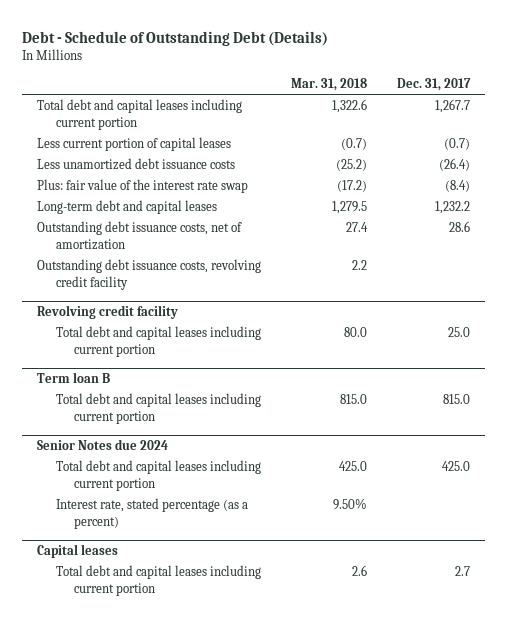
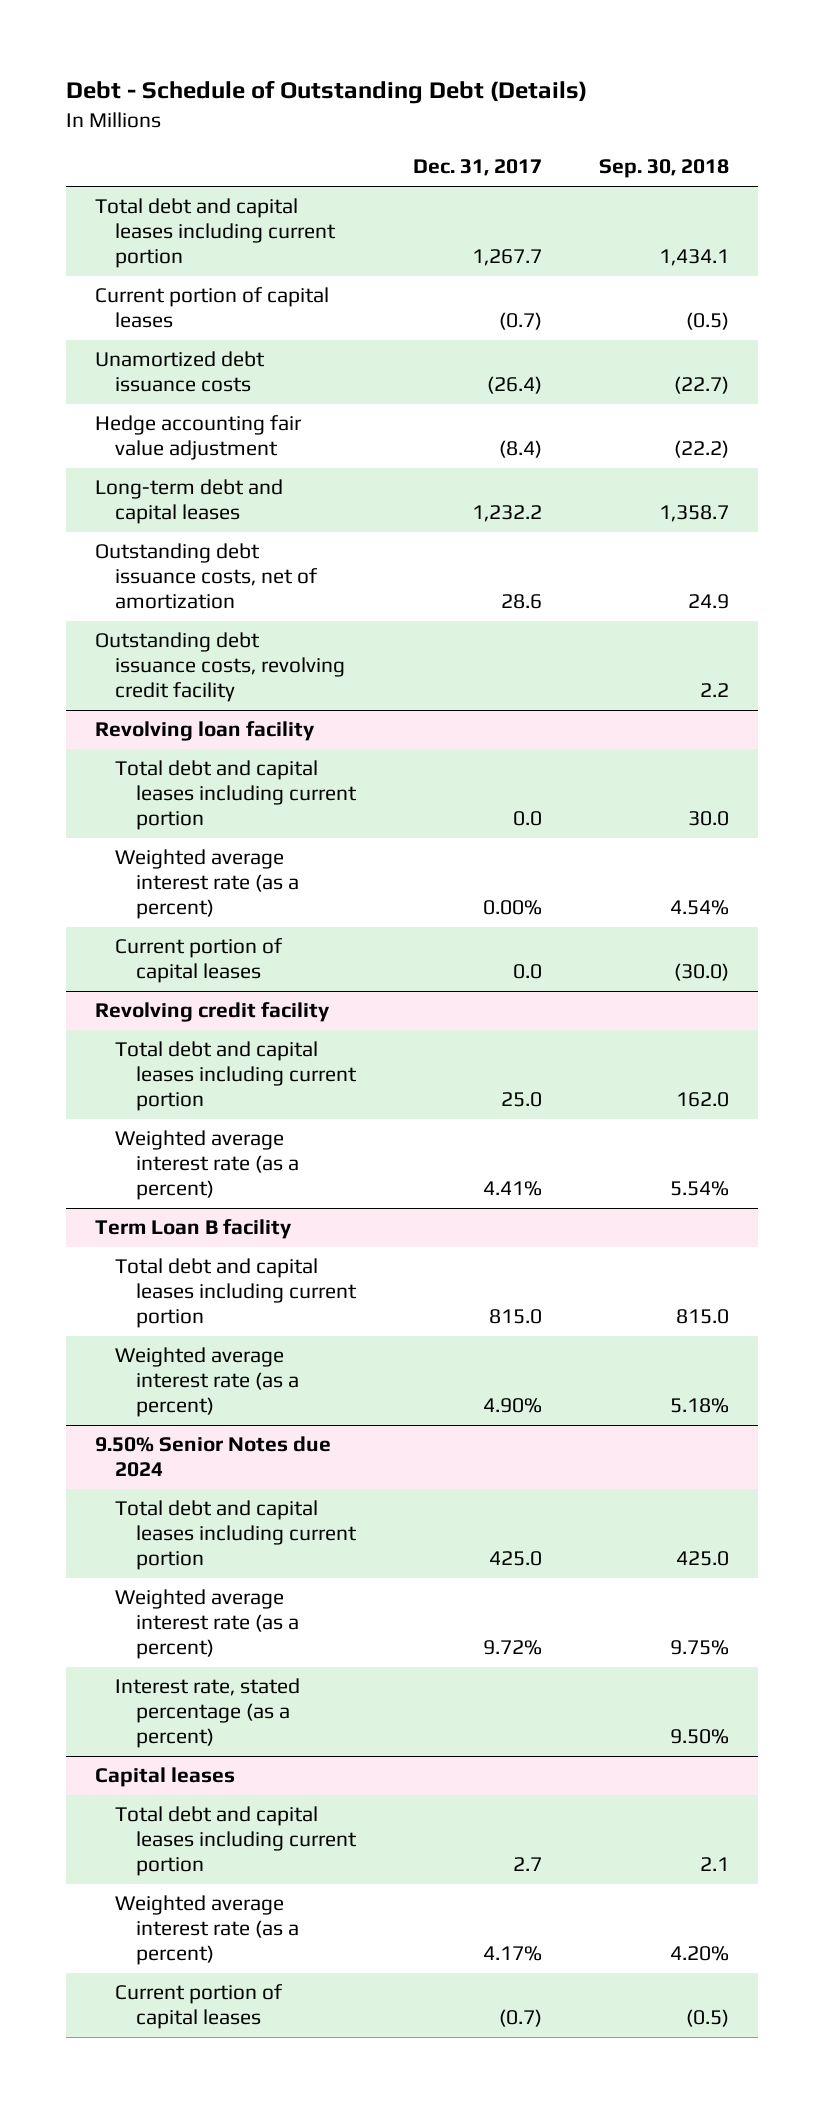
[291,78,368,92] Mar. 31, 2018 -> none
none -> [599,159,730,179] Sep. 30, 2018
[37,136,232,151] Less current portion of capital leases -> [94,287,329,329] Current portion of capital leases
[37,157,236,170] Less unamortized debt issuance costs -> [94,351,265,393] Unamortized debt issuance costs
[37,178,249,193] Plus: fair value of the interest rate swap -> [94,415,302,461] Hedge accounting fair value adjustment
none -> [94,721,315,742] Revolving loan facility
none -> [115,760,358,831] Total debt and capital leases including current portion
none -> [115,849,300,920] Weighted average interest rate (as a percent)
none -> [115,938,284,984] Current portion of capital leases
none -> [115,1130,300,1201] Weighted average interest rate (as a percent)
[37,372,111,384] Term loan B -> [94,1219,292,1240] Term Loan B facility
none -> [115,1347,300,1418] Weighted average interest rate (as a percent)
[37,439,169,451] Senior Notes due 2024 -> [94,1436,331,1478] 9.50% Senior Notes due 2024
none -> [115,1589,300,1660] Weighted average interest rate (as a percent)
none -> [115,1895,300,1966] Weighted average interest rate (as a percent)
none -> [115,1984,284,2030] Current portion of capital leases

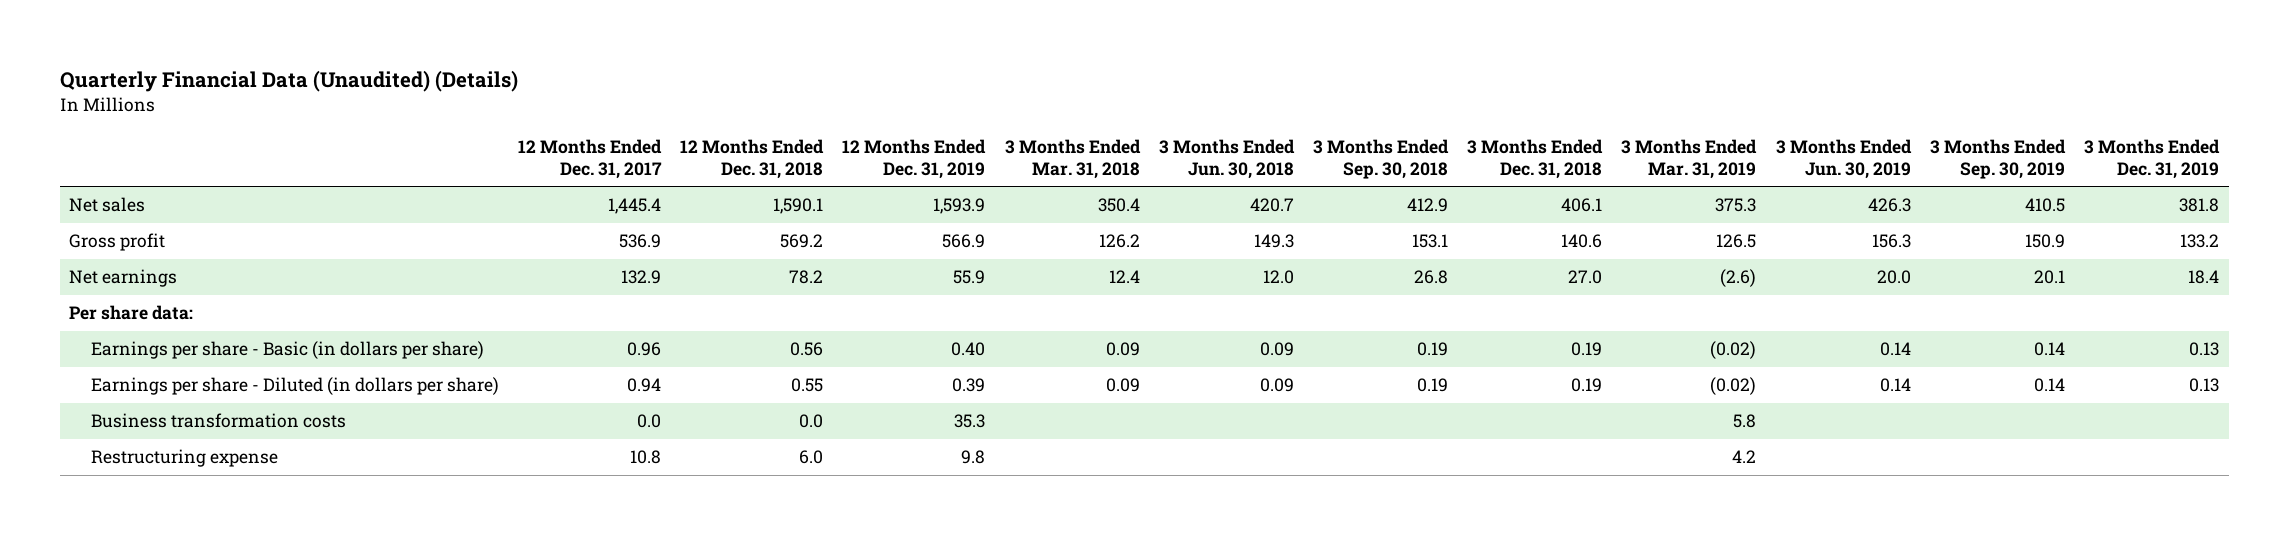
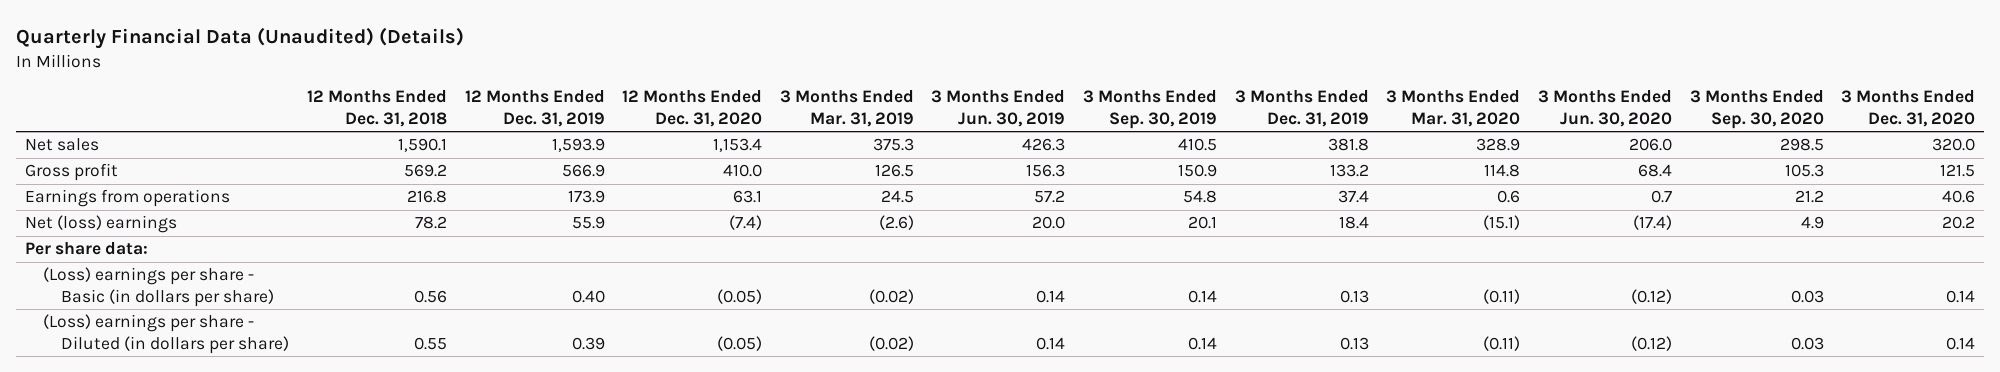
[517,138,662,179] 12 Months Ended Dec. 31, 2017 -> none
[1004,138,1141,179] 3 Months Ended Mar. 31, 2018 -> none
[1158,138,1295,179] 3 Months Ended Jun. 30, 2018 -> none
[1312,138,1449,179] 3 Months Ended Sep. 30, 2018 -> none
[1467,138,1604,179] 3 Months Ended Dec. 31, 2018 -> none
none -> [622,90,763,127] 12 Months Ended Dec. 31, 2020
none -> [1386,90,1521,127] 3 Months Ended Mar. 31, 2020
none -> [1538,90,1673,127] 3 Months Ended Jun. 30, 2020
none -> [1689,90,1824,129] 3 Months Ended Sep. 30, 2020
none -> [1841,90,1976,127] 3 Months Ended Dec. 31, 2020
none -> [24,189,230,208] Earnings from operations
[69,269,178,288] Net earnings -> [24,215,177,234] Net (loss) earnings
[90,413,346,429] Business transformation costs -> none
[90,449,278,468] Restructuring expense -> none
[90,341,484,360] Earnings per share - Basic (in dollars per share) -> [43,267,275,307] (Loss) earnings per share - Basic (in dollars per share)
[90,377,499,396] Earnings per share - Diluted (in dollars per share) -> [43,314,290,354] (Loss) earnings per share - Diluted (in dollars per share)

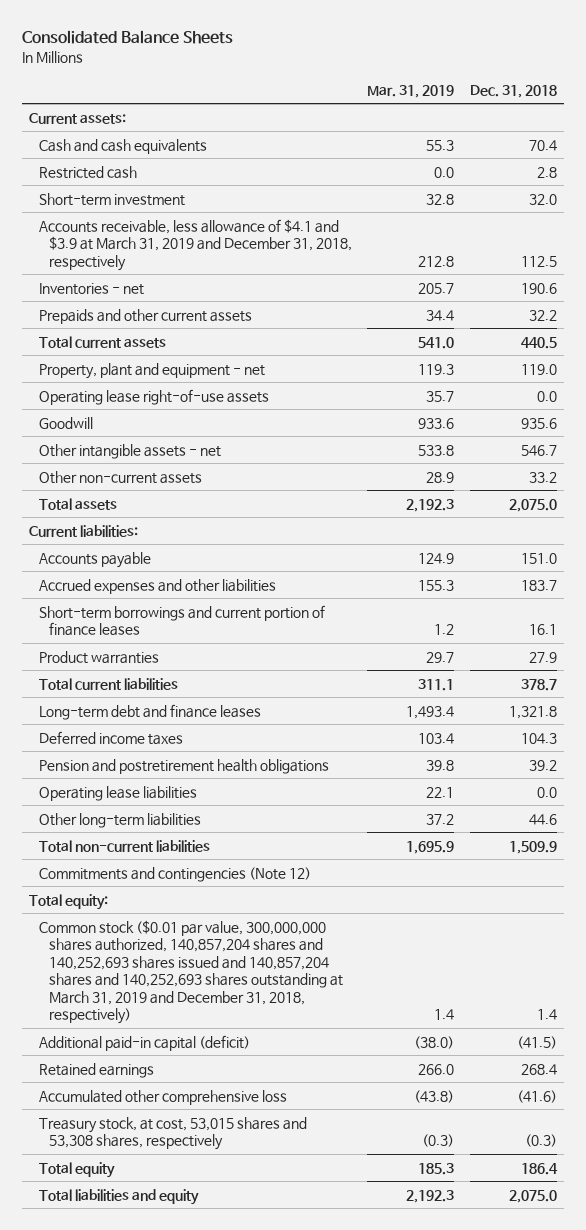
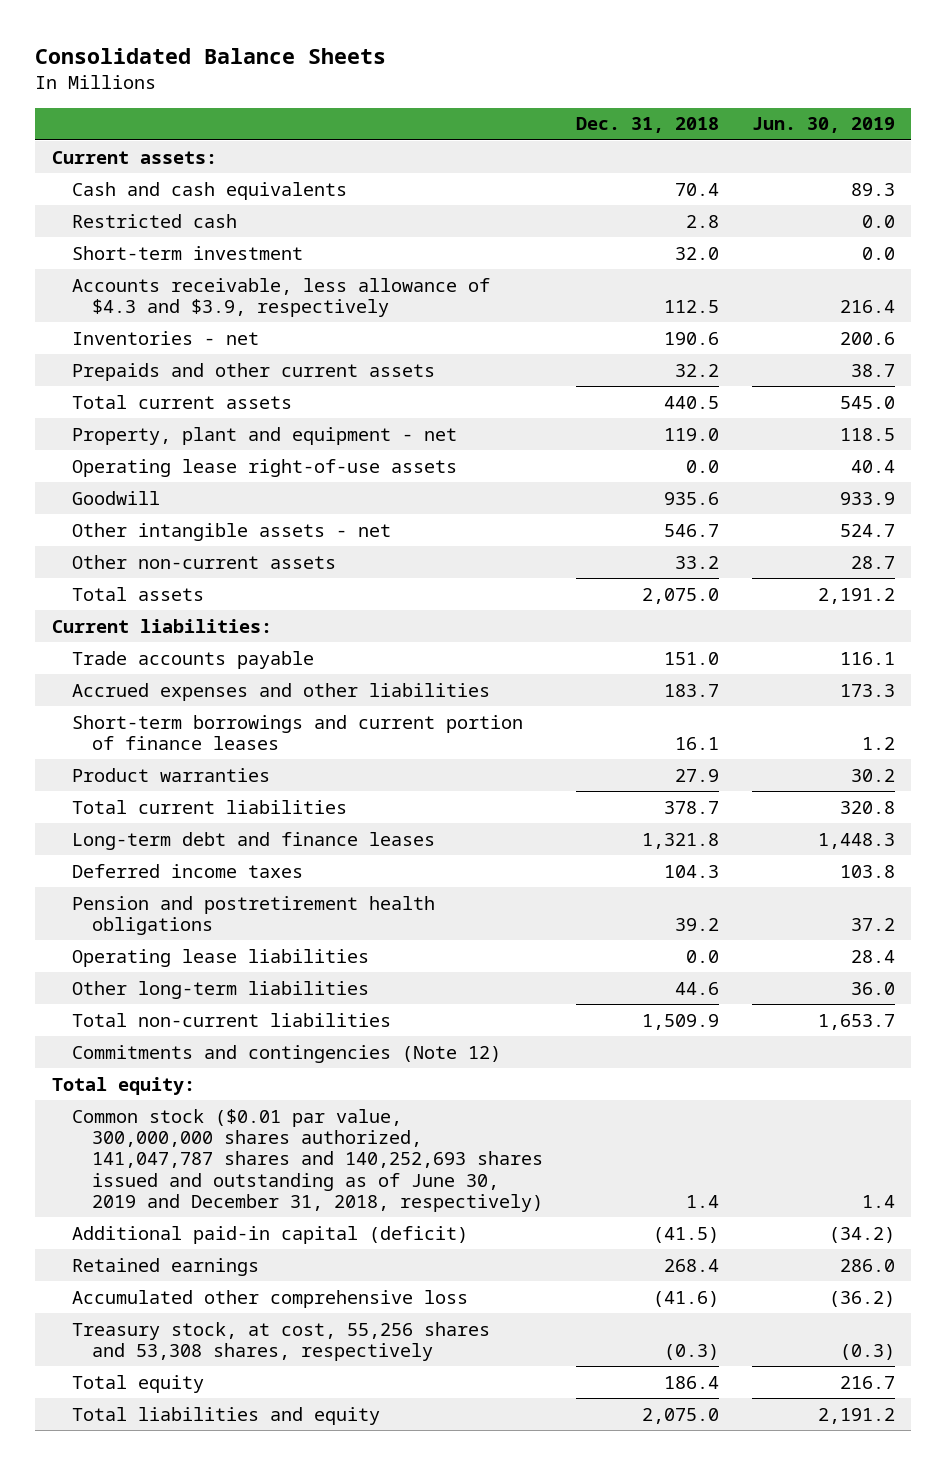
[367,84,455,98] Mar. 31, 2019 -> none
none -> [751,117,895,134] Jun. 30, 2019
[39,218,353,271] Accounts receivable, less allowance of $4.1 and $3.9 at March 31, 2019 and December 31, 2018, respectively -> [71,277,490,317] Accounts receivable, less allowance of $4.3 and $3.9, respectively
[39,551,152,568] Accounts payable -> [71,650,314,669] Trade accounts payable
[39,919,344,1025] Common stock ($0.01 par value, 300,000,000 shares authorized, 140,857,204 shares and 140,252,693 shares issued and 140,857,204 shares and 140,252,693 shares outstanding at March 31, 2019 and December 31, 2018, respectively) -> [71,1108,544,1213] Common stock ($0.01 par value, 300,000,000 shares authorized, 141,047,787 shares and 140,252,693 shares issued and outstanding as of June 30, 2019 and December 31, 2018, respectively)
[39,1116,308,1151] Treasury stock, at cost, 53,015 shares and 53,308 shares, respectively -> [71,1321,490,1361] Treasury stock, at cost, 55,256 shares and 53,308 shares, respectively

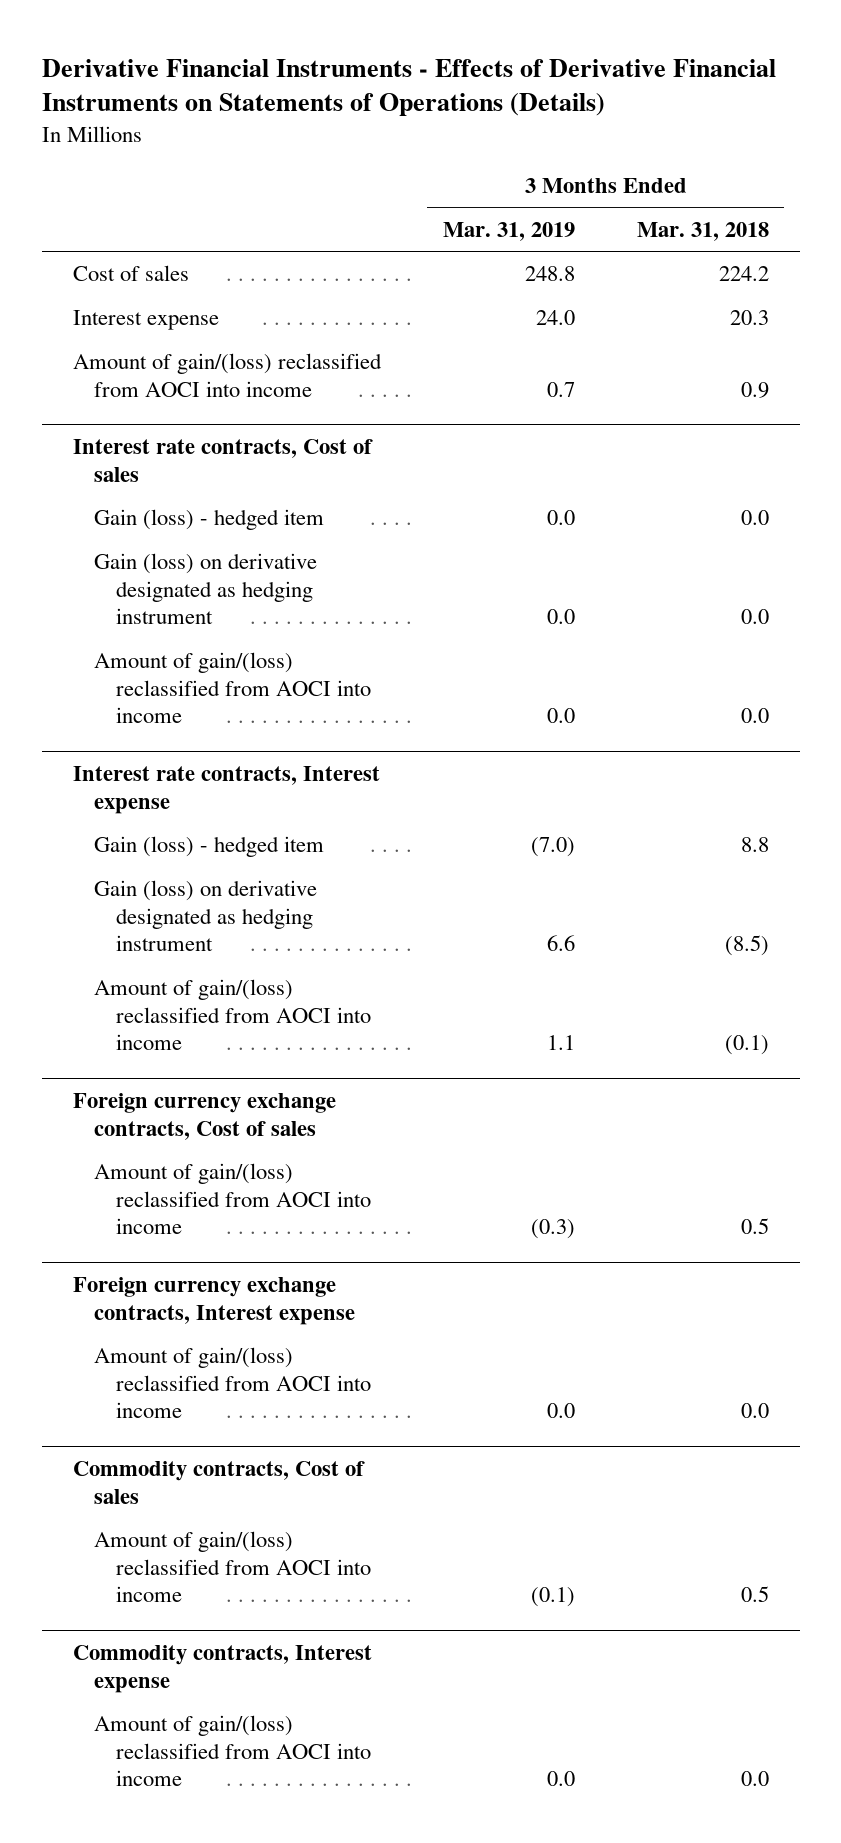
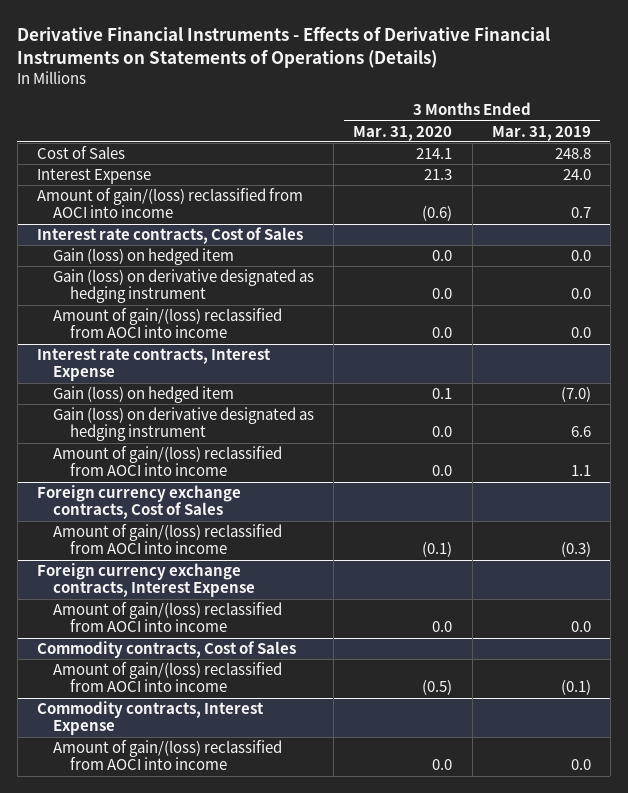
[636,221,769,241] Mar. 31, 2018 -> none
none -> [353,125,453,141] Mar. 31, 2020
[72,265,189,282] Cost of sales -> [37,146,126,160] Cost of Sales
[72,310,219,331] Interest expense -> [37,168,152,185] Interest Expense
[72,438,373,482] Interest rate contracts, Cost of sales -> [37,227,304,245] Interest rate contracts, Cost of Sales
[94,509,325,531] Gain (loss) - hedged item -> [53,248,235,266] Gain (loss) on hedged item
[72,765,380,814] Interest rate contracts, Interest expense -> [37,348,272,382] Interest rate contracts, Interest Expense
[94,836,325,858] Gain (loss) - hedged item -> [53,386,235,404] Gain (loss) on hedged item
[72,1092,336,1140] Foreign currency exchange contracts, Cost of sales -> [37,485,242,520] Foreign currency exchange contracts, Cost of Sales
[72,1276,356,1325] Foreign currency exchange contracts, Interest expense -> [37,563,256,598] Foreign currency exchange contracts, Interest Expense
[72,1460,365,1504] Commodity contracts, Cost of sales -> [37,641,297,659] Commodity contracts, Cost of Sales
[72,1644,372,1693] Commodity contracts, Interest expense -> [37,701,265,736] Commodity contracts, Interest Expense

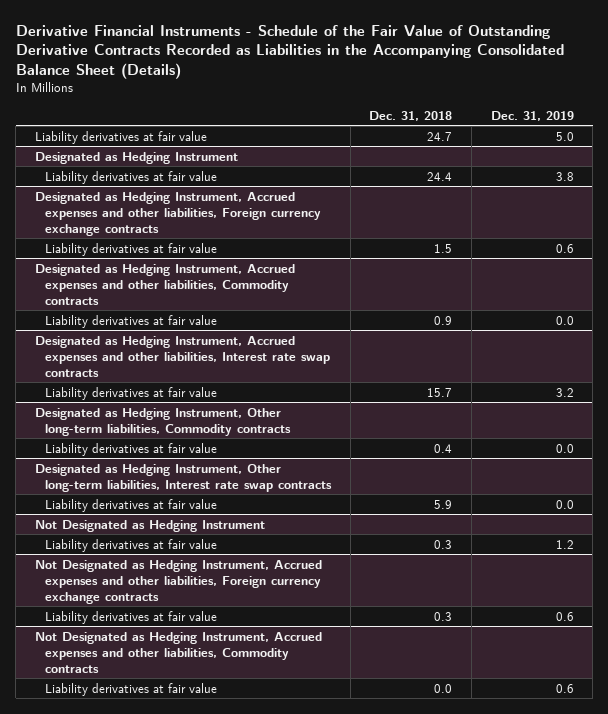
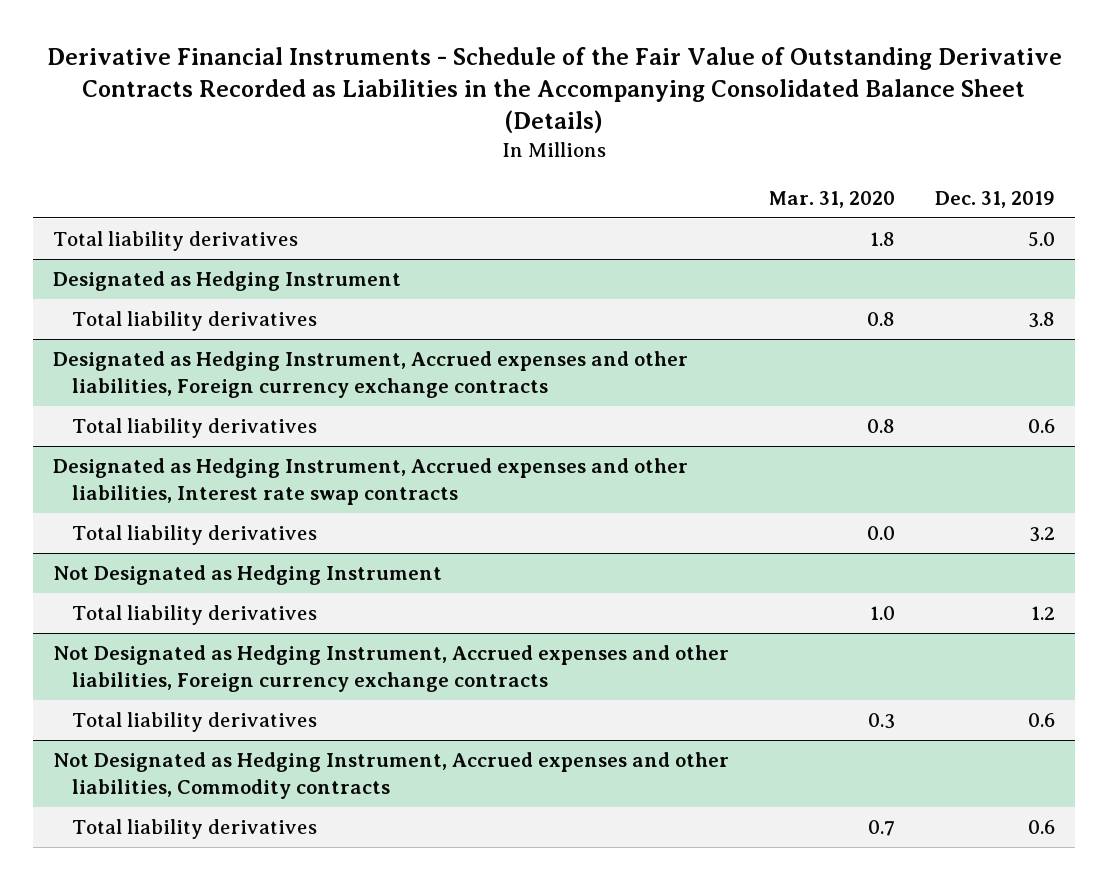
[369,110,453,121] Dec. 31, 2018 -> none
none -> [768,191,895,209] Mar. 31, 2020
[34,130,207,144] Liability derivatives at fair value -> [52,231,298,252] Total liability derivatives
[44,170,217,184] Liability derivatives at fair value -> [71,311,317,332] Total liability derivatives
[34,263,295,305] Designated as Hedging Instrument, Accrued expenses and other liabilities, Commodity contracts -> none
[44,314,217,328] Liability derivatives at fair value -> none
[44,242,217,256] Liability derivatives at fair value -> [71,418,317,439] Total liability derivatives
[34,407,291,436] Designated as Hedging Instrument, Other long-term liabilities, Commodity contracts -> none
[44,442,217,456] Liability derivatives at fair value -> none
[34,463,332,492] Designated as Hedging Instrument, Other long-term liabilities, Interest rate swap contracts -> none
[44,498,217,512] Liability derivatives at fair value -> none
[44,386,217,400] Liability derivatives at fair value -> [71,525,317,546] Total liability derivatives
[44,538,217,552] Liability derivatives at fair value -> [71,605,317,626] Total liability derivatives
[44,610,217,624] Liability derivatives at fair value -> [71,712,317,733] Total liability derivatives
[44,682,217,696] Liability derivatives at fair value -> [71,819,317,840] Total liability derivatives

